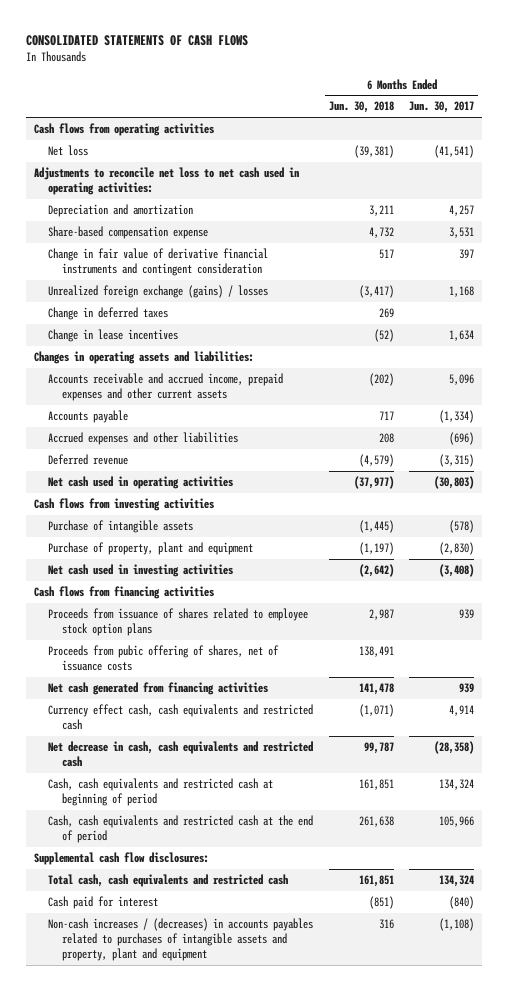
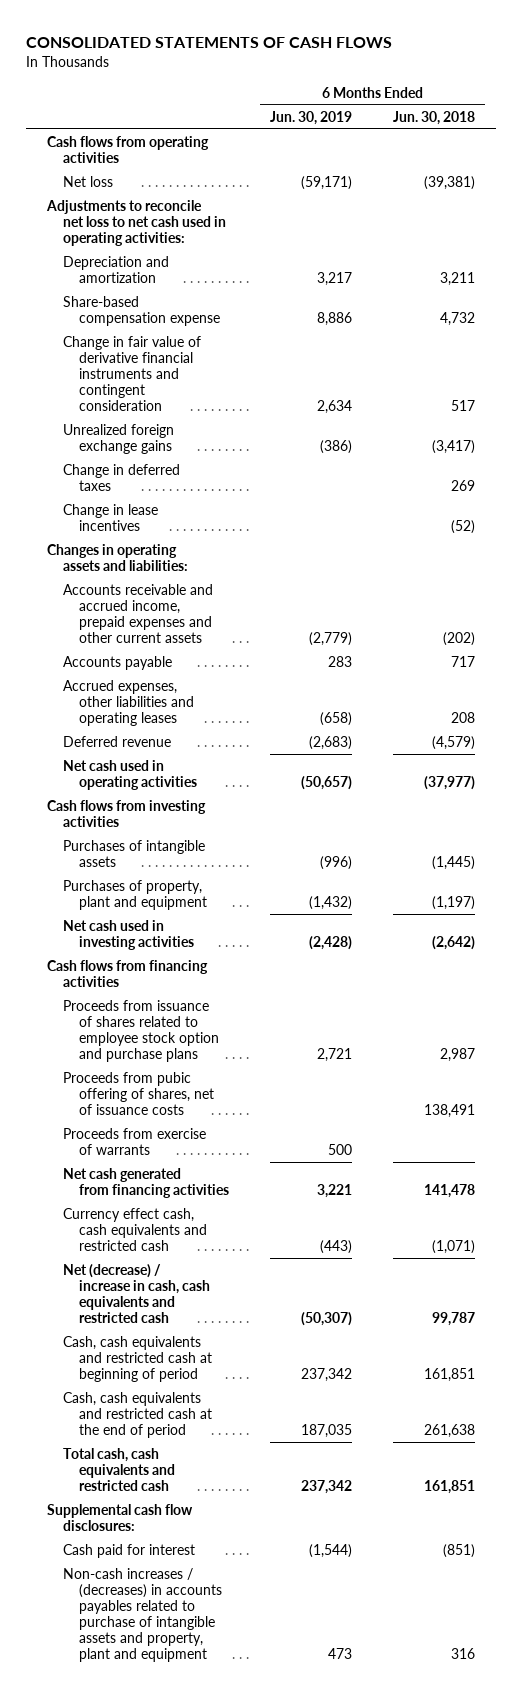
[409,101,475,114] Jun. 30, 2017 -> none
none -> [270,110,353,125] Jun. 30, 2019
[48,285,269,299] Unrealized foreign exchange (gains) / losses -> [62,424,174,455] Unrealized foreign exchange gains
[48,432,239,446] Accrued expenses and other liabilities -> [62,680,194,727] Accrued expenses, other liabilities and operating leases
[48,520,194,534] Purchase of intangible assets -> [62,840,205,868] Purchases of intangible assets
[48,542,254,556] Purchase of property, plant and equipment -> [62,880,207,911] Purchases of property, plant and equipment
[48,608,309,637] Proceeds from issuance of shares related to employee stock option plans -> [62,1000,219,1063] Proceeds from issuance of shares related to employee stock option and purchase plans
none -> [62,1128,206,1156] Proceeds from exercise of warrants
[48,741,314,768] Net decrease in cash, cash equivalents and restricted cash -> [62,1264,210,1324] Net (decrease) / increase in cash, cash equivalents and restricted cash
[33,852,209,866] Supplemental cash flow disclosures: -> [46,1504,193,1532] Supplemental cash flow disclosures:
[48,918,314,962] Non-cash increases / (decreases) in accounts payables related to purchases of intangible assets and property, plant and equipment -> [62,1568,222,1663] Non-cash increases / (decreases) in accounts payables related to purchase of intangible assets and property, plant and equipment

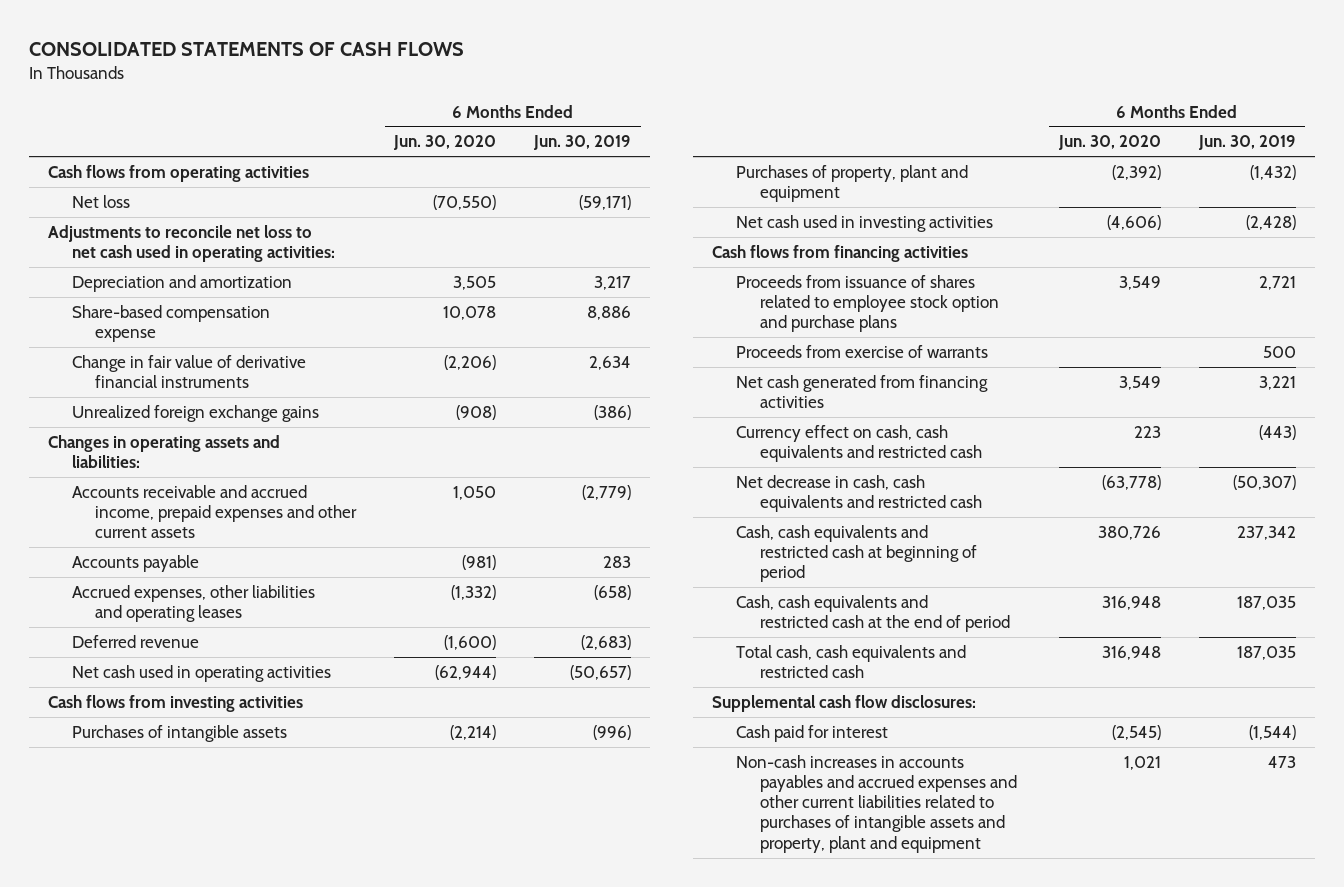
[393,110,476,125] Jun. 30, 2018 -> none
none -> [393,135,497,151] Jun. 30, 2020
[62,336,201,412] Change in fair value of derivative financial instruments and contingent consideration -> [71,354,306,389] Change in fair value of derivative financial instruments
[62,464,180,492] Change in deferred taxes -> none
[62,504,158,532] Change in lease incentives -> none
[62,1072,214,1116] Proceeds from pubic offering of shares, net of issuance costs -> none
[62,1208,207,1252] Currency effect cash, cash equivalents and restricted cash -> [736,424,982,463] Currency effect on cash, cash equivalents and restricted cash
[62,1264,210,1324] Net (decrease) / increase in cash, cash equivalents and restricted cash -> [736,474,982,513] Net decrease in cash, cash equivalents and restricted cash
[301,1480,353,1495] 237,342 -> [1236,645,1296,660] 187,035
[62,1568,222,1663] Non-cash increases / (decreases) in accounts payables related to purchase of intangible assets and property, plant and equipment -> [736,754,1017,853] Non-cash increases in accounts payables and accrued expenses and other current liabilities related to purchases of intangible assets and property, plant and equipment

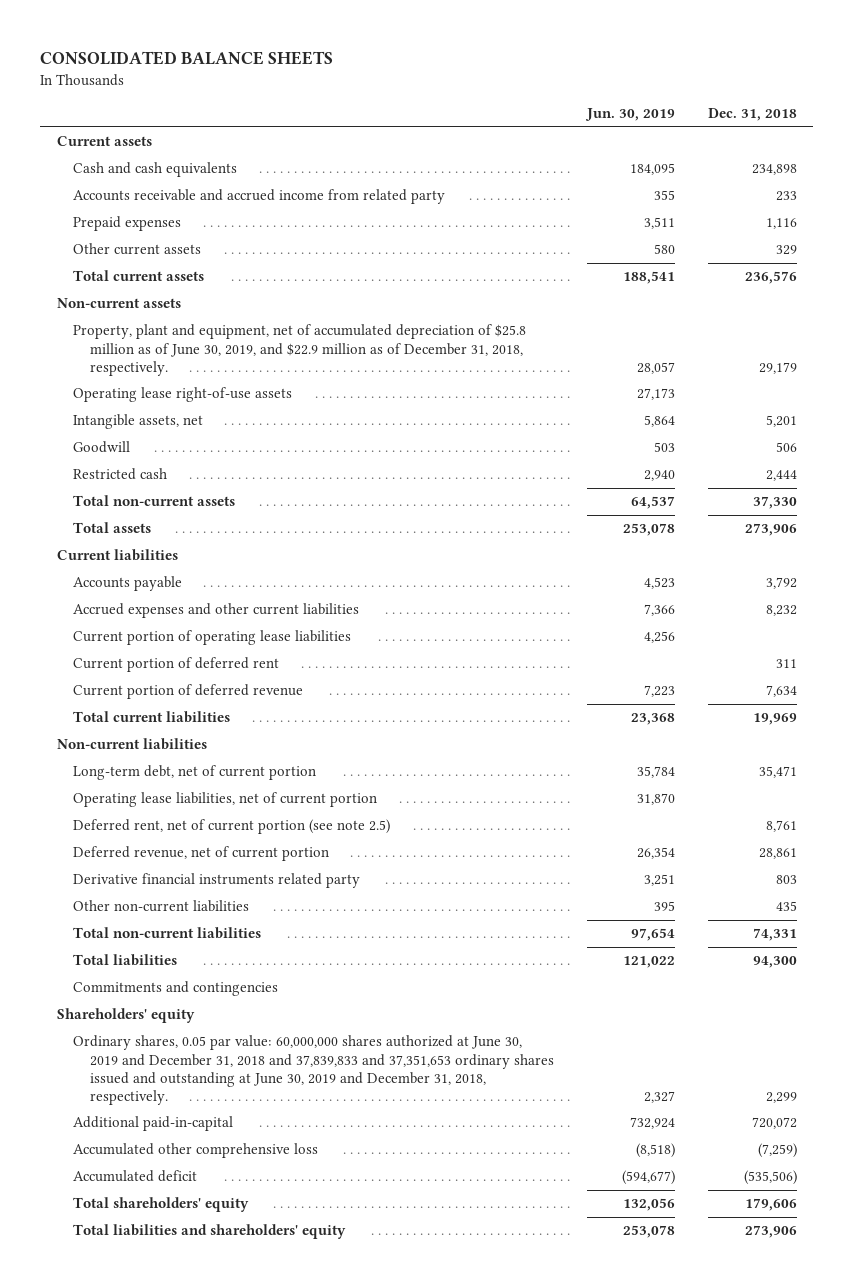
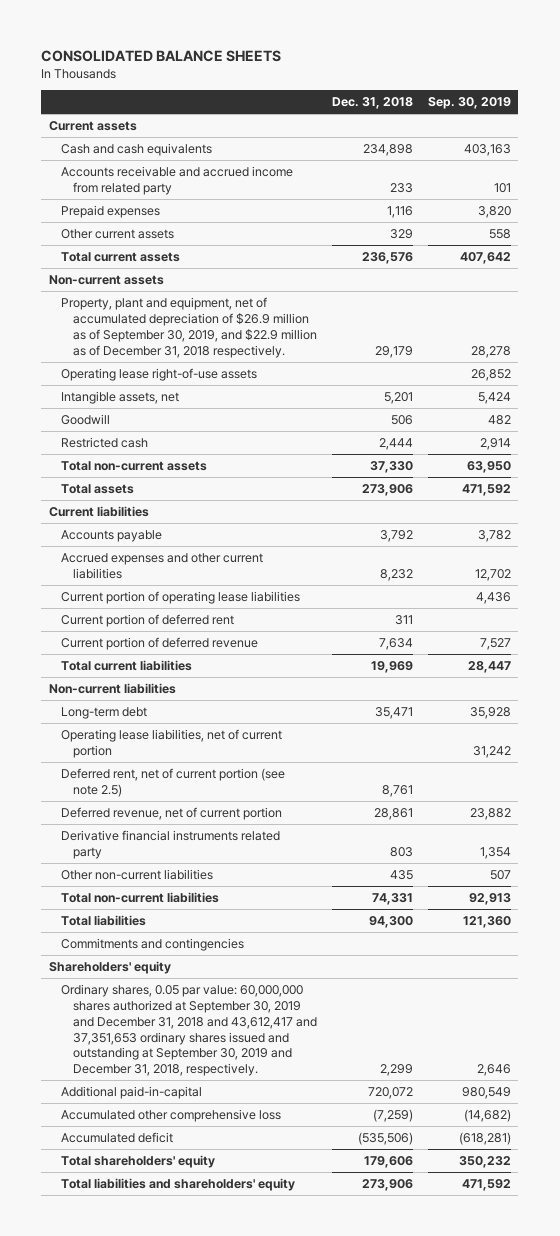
[584,108,675,122] Jun. 30, 2019 -> none
none -> [427,97,511,110] Sep. 30, 2019
[73,324,527,376] Property, plant and equipment, net of accumulated depreciation of $25.8 million as of June 30, 2019, and $22.9 million as of December 31, 2018, respectively. -> [60,297,318,358] Property, plant and equipment, net of accumulated depreciation of $26.9 million as of September 30, 2019, and $22.9 million as of December 31, 2018 respectively.
[73,765,317,781] Long-term debt, net of current portion -> [60,707,147,720] Long-term debt
[73,1035,554,1105] Ordinary shares, 0.05 par value: 60,000,000 shares authorized at June 30, 2019 and December 31, 2018 and 37,839,833 and 37,351,653 ordinary shares issued and outstanding at June 30, 2019 and December 31, 2018, respectively. -> [60,984,318,1077] Ordinary shares, 0.05 par value: 60,000,000 shares authorized at September 30, 2019 and December 31, 2018 and 43,612,417 and 37,351,653 ordinary shares issued and outstanding at September 30, 2019 and December 31, 2018, respectively.

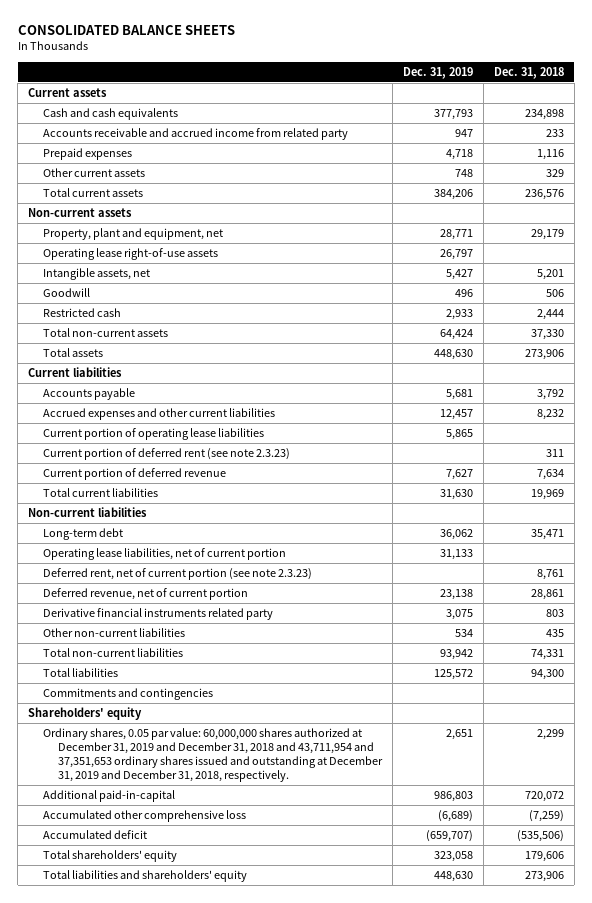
[427,97,511,110] Sep. 30, 2019 -> none
none -> [403,66,474,79] Dec. 31, 2019
[60,297,318,358] Property, plant and equipment, net of accumulated depreciation of $26.9 million as of September 30, 2019, and $22.9 million as of December 31, 2018 respectively. -> [43,228,224,241] Property, plant and equipment, net
[60,614,234,628] Current portion of deferred rent -> [43,448,291,461] Current portion of deferred rent (see note 2.3.23)
[60,768,285,797] Deferred rent, net of current portion (see note 2.5) -> [43,568,313,581] Deferred rent, net of current portion (see note 2.3.23)
[60,984,318,1077] Ordinary shares, 0.05 par value: 60,000,000 shares authorized at September 30, 2019 and December 31, 2018 and 43,612,417 and 37,351,653 ordinary shares issued and outstanding at September 30, 2019 and December 31, 2018, respectively. -> [43,728,384,783] Ordinary shares, 0.05 par value: 60,000,000 shares authorized at December 31, 2019 and December 31, 2018 and 43,711,954 and 37,351,653 ordinary shares issued and outstanding at December 31, 2019 and December 31, 2018, respectively.

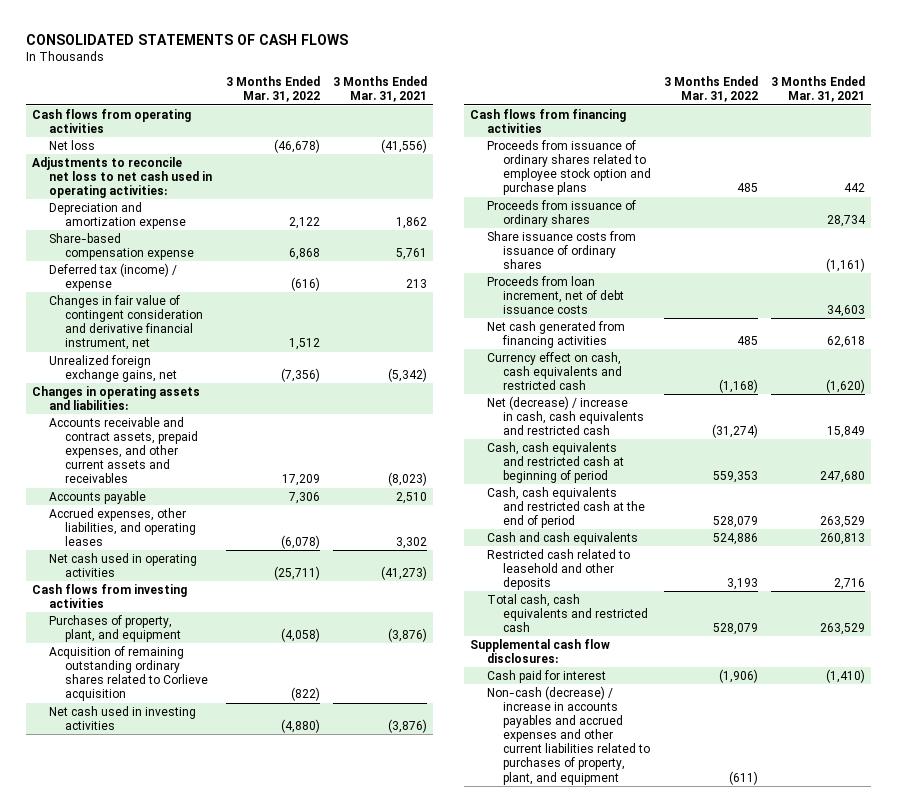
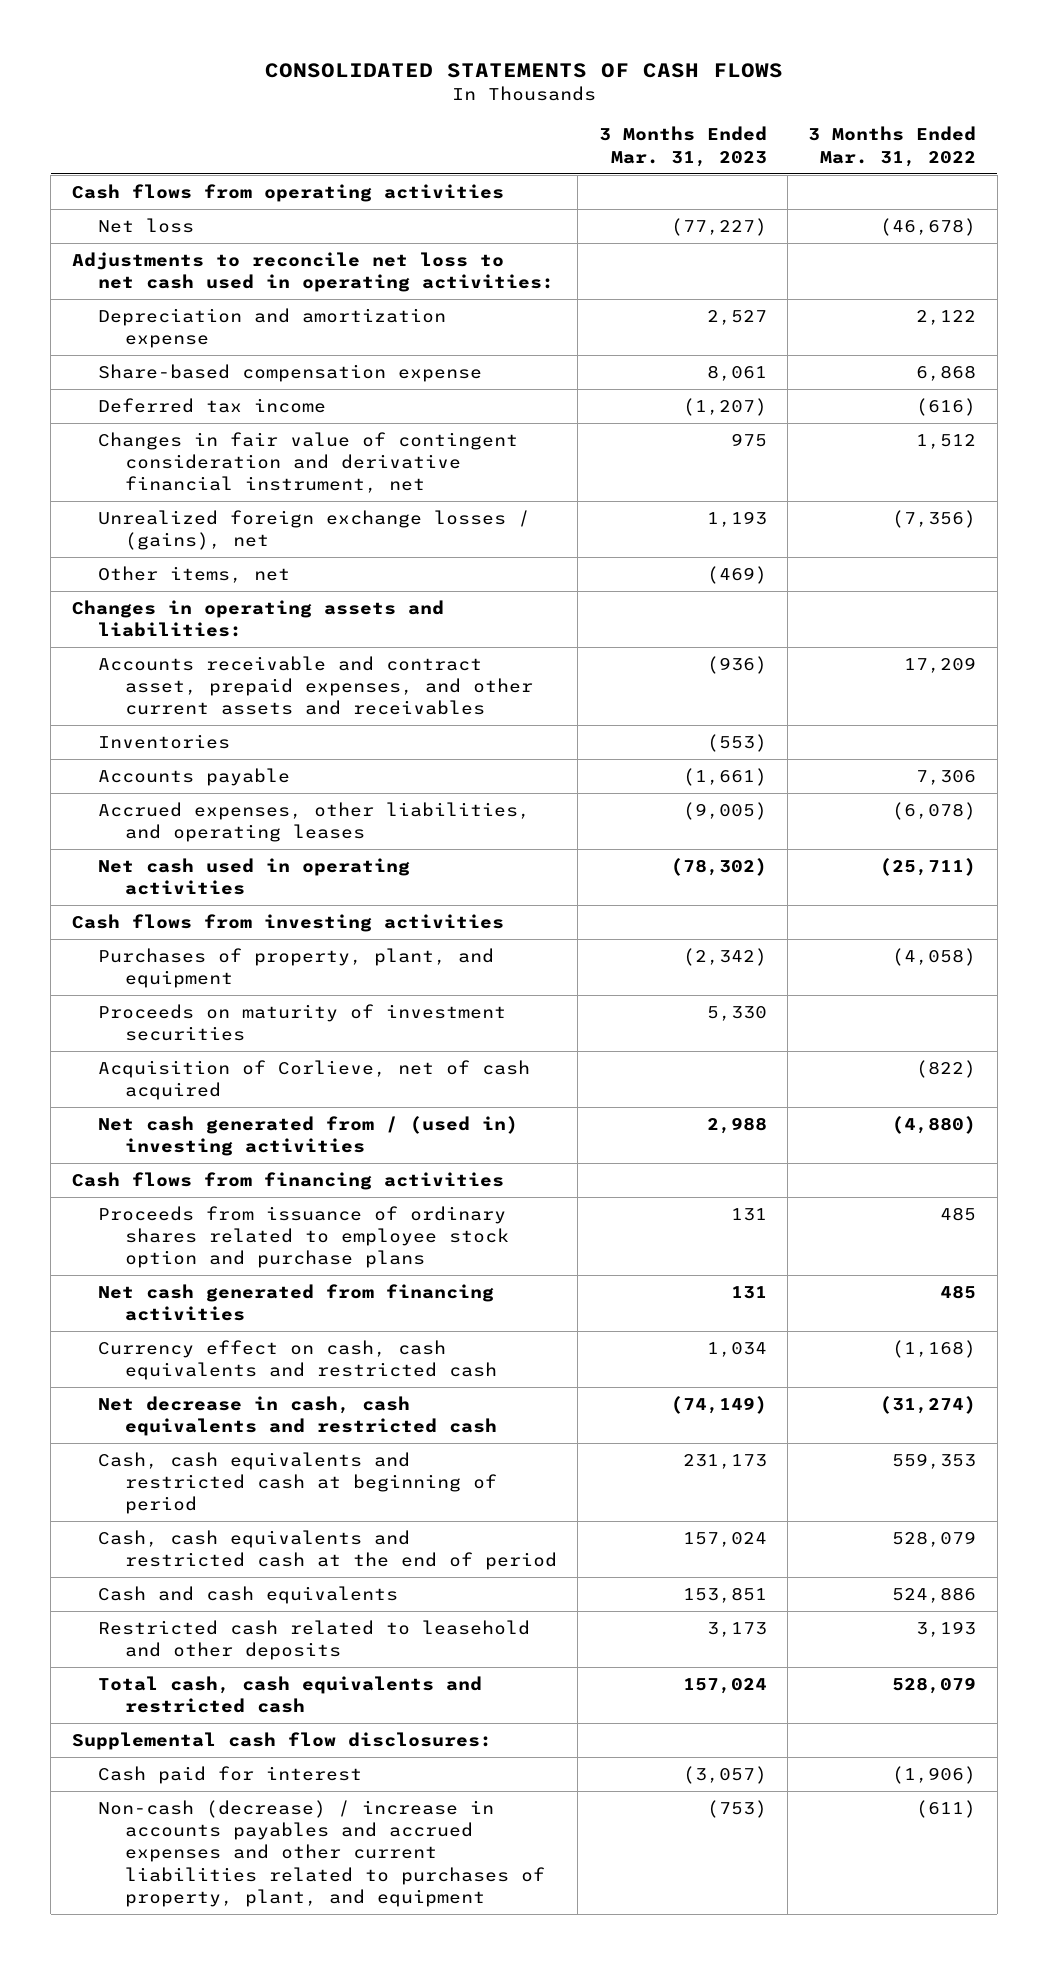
[332,76,427,103] 3 Months Ended Mar. 31, 2021 -> none
none -> [598,126,767,167] 3 Months Ended Mar. 31, 2023
[48,262,177,292] Deferred tax (income) / expense -> [98,397,327,413] Deferred tax income
[48,354,178,383] Unrealized foreign exchange gains, net -> [98,509,531,551] Unrealized foreign exchange losses / (gains), net
none -> [98,565,291,583] Other items, net
[48,416,199,484] Accounts receivable and contract assets, prepaid expenses, and other current assets and receivables -> [98,655,533,716] Accounts receivable and contract asset, prepaid expenses, and other current assets and receivables
none -> [98,733,231,749] Inventories
none -> [98,1003,507,1042] Proceeds on maturity of investment securities
[48,645,209,702] Acquisition of remaining outstanding ordinary shares related to Corlieve acquisition -> [98,1059,531,1101] Acquisition of Corlieve, net of cash acquired
[48,705,196,731] Net cash used in investing activities -> [98,1115,519,1157] Net cash generated from / (used in) investing activities
[486,199,636,228] Proceeds from issuance of ordinary shares -> none
[486,230,636,270] Share issuance costs from issuance of ordinary shares -> none
[486,275,625,315] Proceeds from loan increment, net of debt issuance costs -> none
[486,395,645,436] Net (decrease) / increase in cash, cash equivalents and restricted cash -> [98,1395,497,1437] Net decrease in cash, cash equivalents and restricted cash

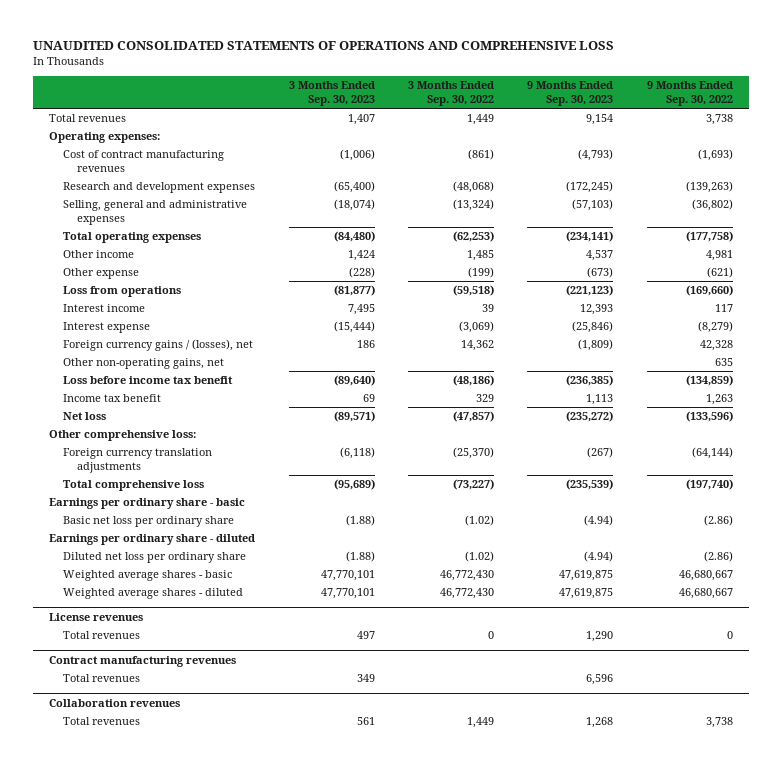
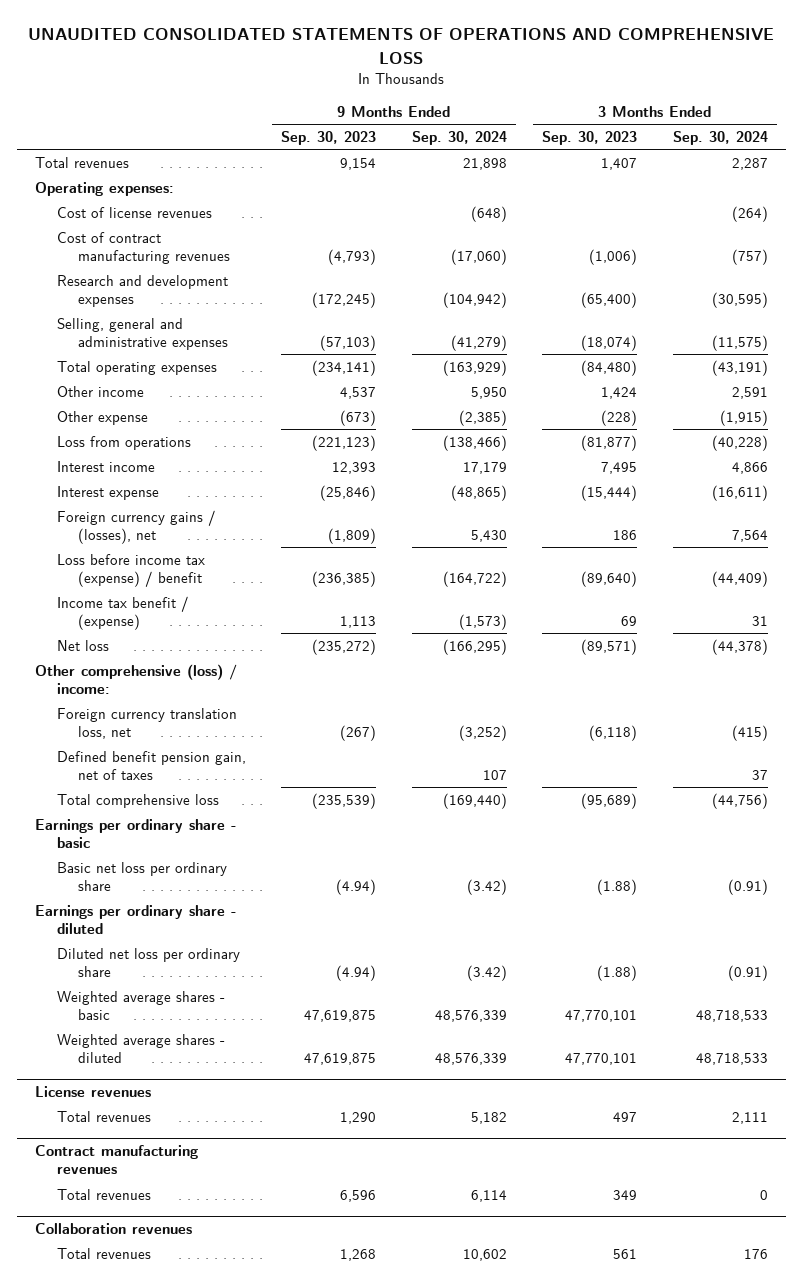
[408,81,495,107] 3 Months Ended Sep. 30, 2022 -> none
[646,81,733,107] 9 Months Ended Sep. 30, 2022 -> none
none -> [411,131,507,146] Sep. 30, 2024
none -> [672,131,768,146] Sep. 30, 2024
none -> [56,206,212,218] Cost of license revenues
[62,358,224,370] Other non-operating gains, net -> none
[62,376,233,385] Loss before income tax benefit -> [56,553,205,588] Loss before income tax (expense) / benefit
[62,394,161,403] Income tax benefit -> [56,595,189,631] Income tax benefit / (expense)
[49,430,197,442] Other comprehensive loss: -> [34,663,237,695] Other comprehensive (loss) / income:
[62,448,212,473] Foreign currency translation adjustments -> [56,707,237,740] Foreign currency translation loss, net
none -> [56,750,246,781] Defined benefit pension gain, net of taxes

